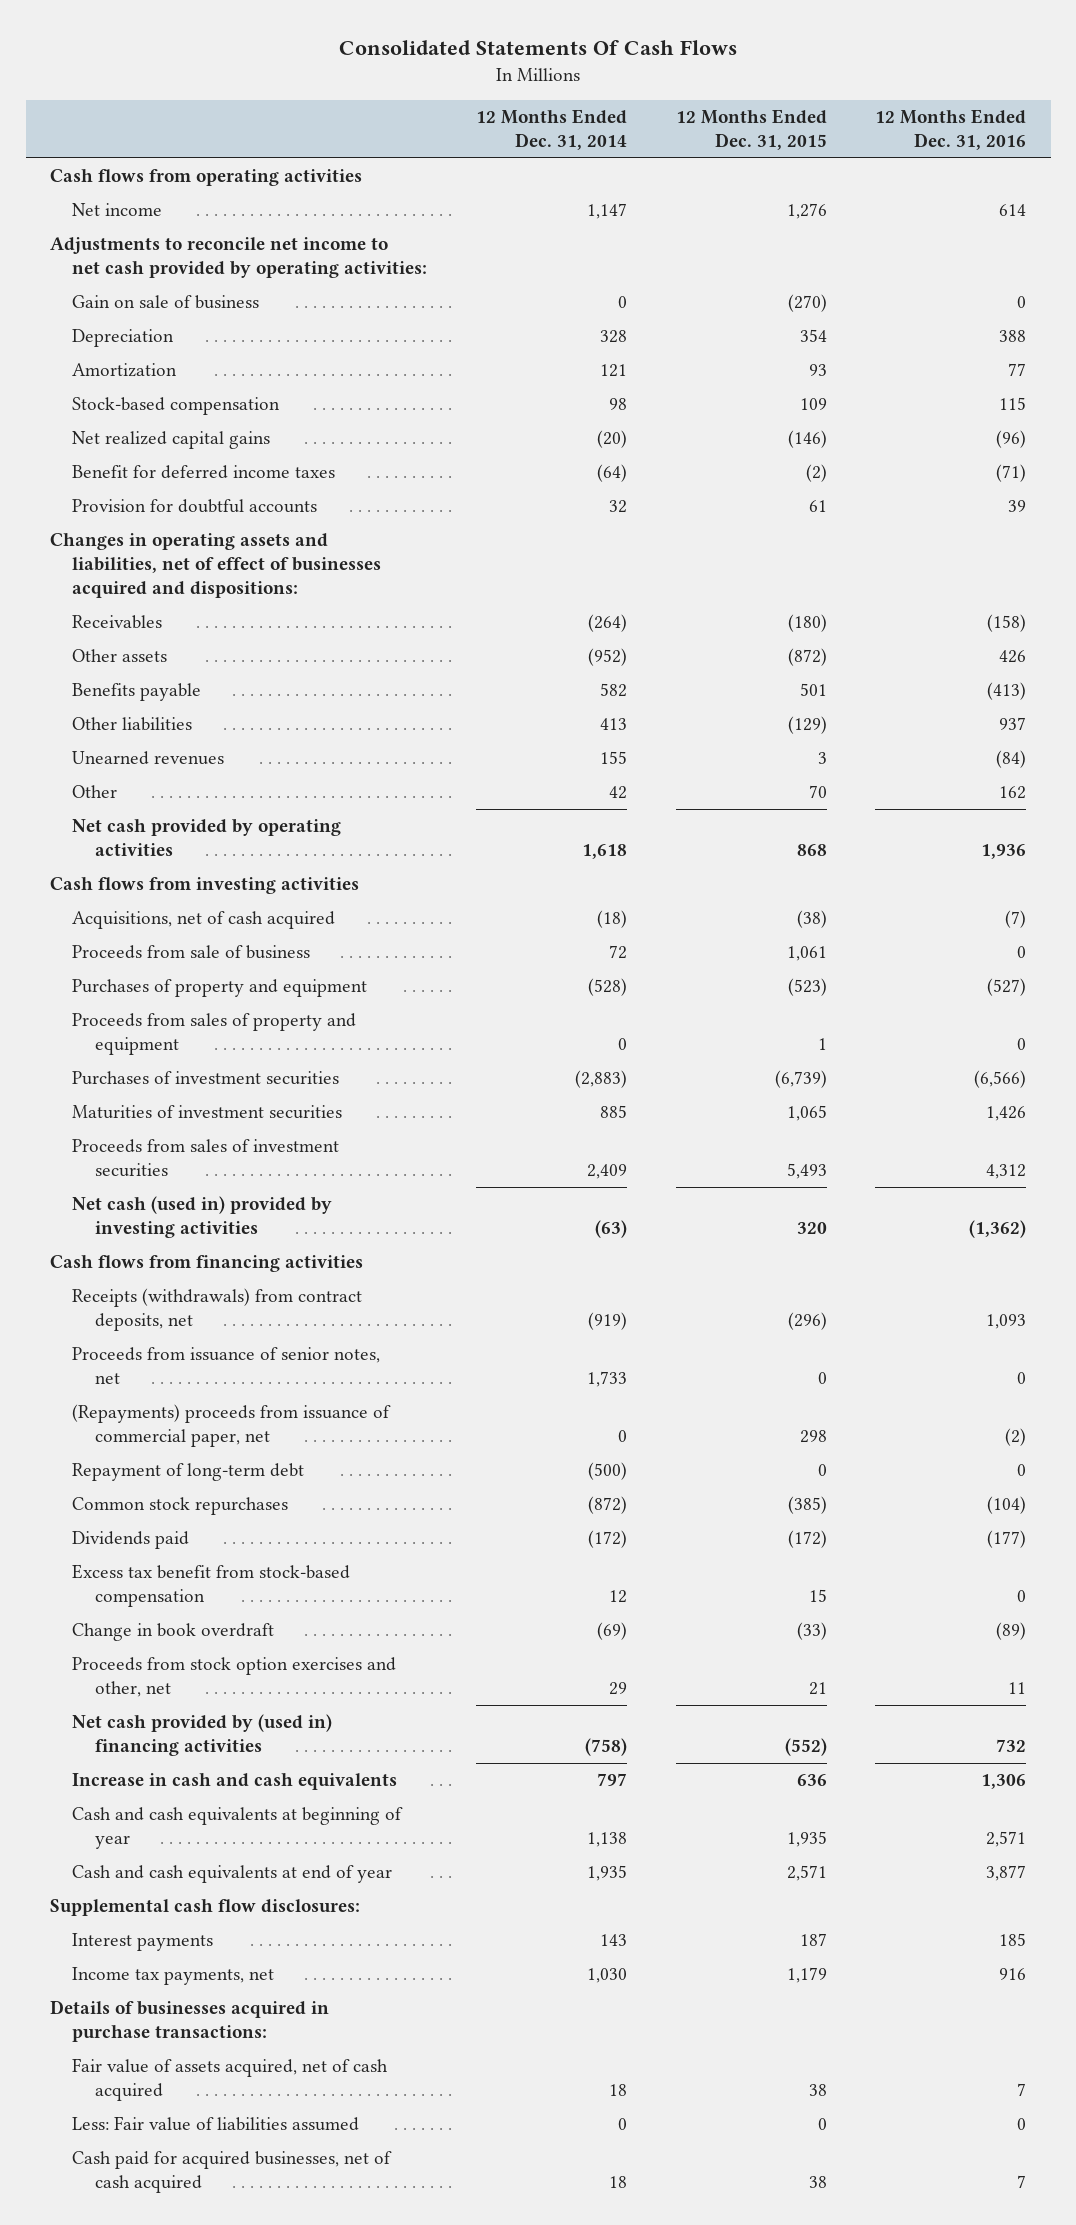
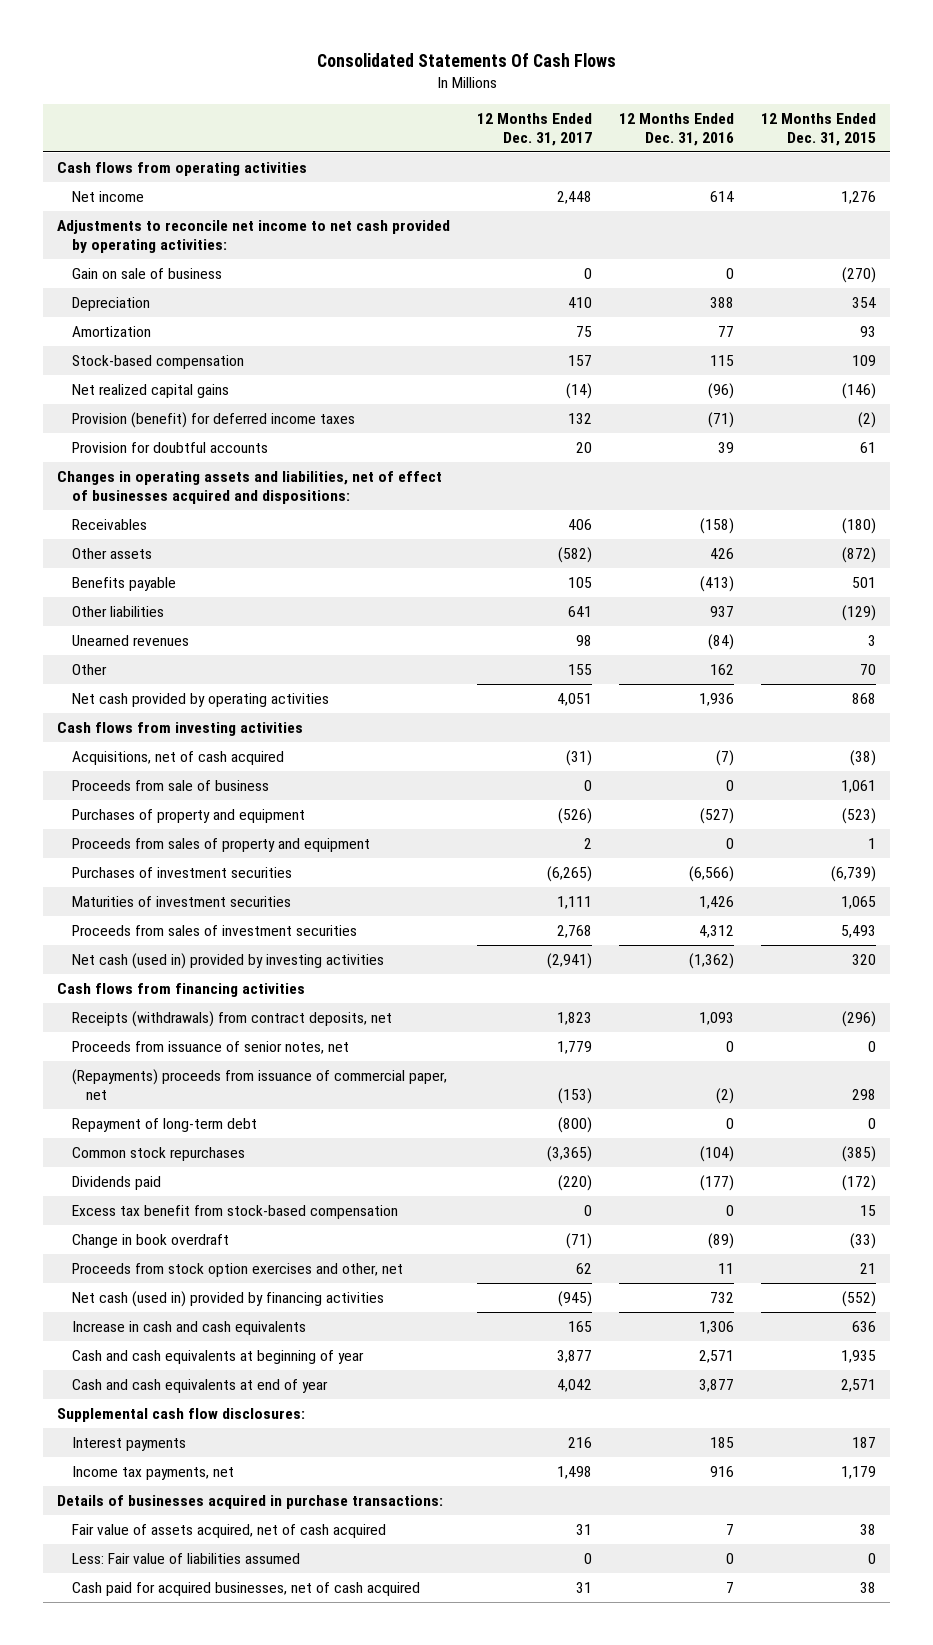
[476,109,628,151] 12 Months Ended Dec. 31, 2014 -> none
none -> [477,112,593,146] 12 Months Ended Dec. 31, 2017
[72,464,336,479] Benefit for deferred income taxes -> [71,412,355,429] Provision (benefit) for deferred income taxes
[72,1713,333,1757] Net cash provided by (used in) financing activities -> [71,1291,384,1308] Net cash (used in) provided by financing activities

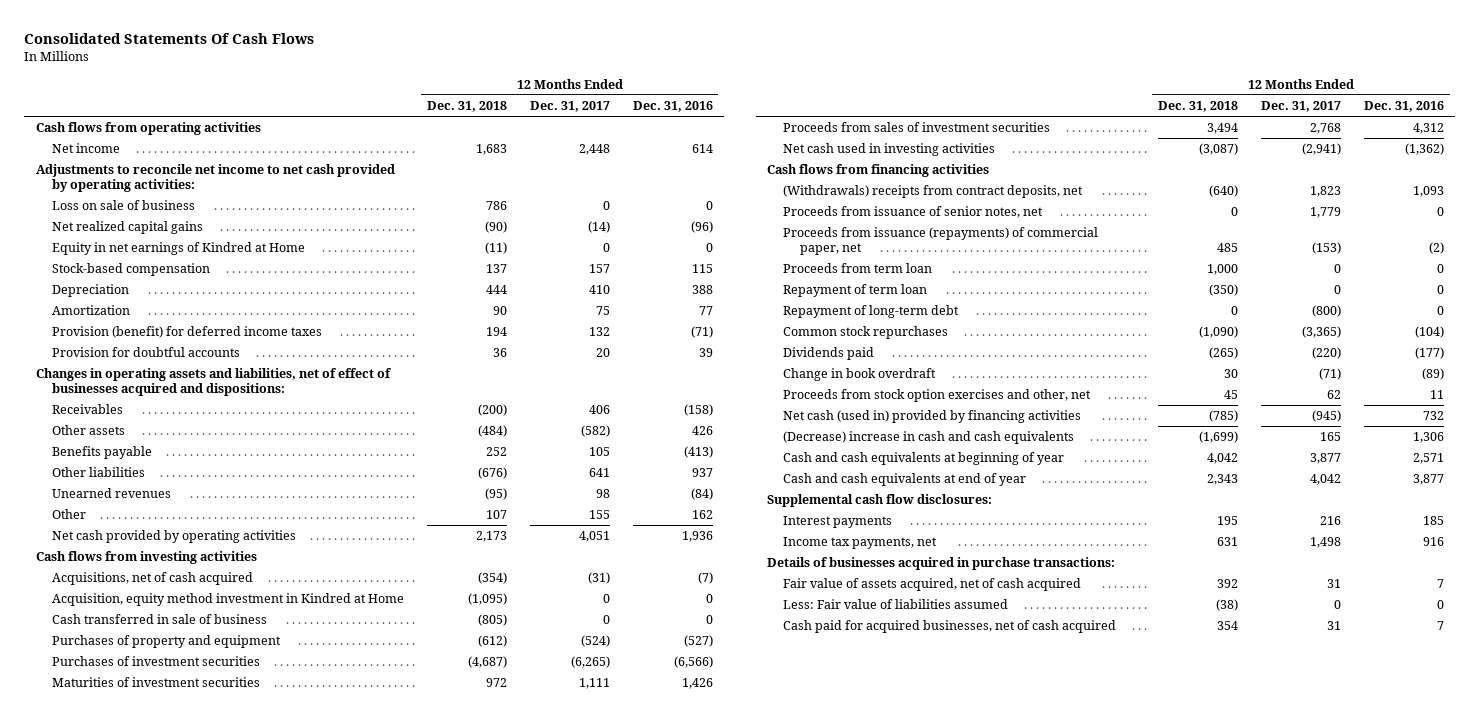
[761,112,877,146] 12 Months Ended Dec. 31, 2015 -> none
none -> [426,101,507,113] Dec. 31, 2018
[71,268,222,280] Gain on sale of business -> [51,200,195,211] Loss on sale of business
[71,384,229,399] Net realized capital gains -> [51,221,203,235] Net realized capital gains
none -> [51,242,305,256] Equity in net earnings of Kindred at Home
[71,355,244,370] Stock-based compensation -> [51,263,210,277] Stock-based compensation
[71,780,269,792] Proceeds from sale of business -> none
[71,838,370,853] Proceeds from sales of property and equipment -> none
none -> [51,593,404,607] Acquisition, equity method investment in Kindred at Home
none -> [51,614,267,625] Cash transferred in sale of business
[558,808,593,825] (526) -> [580,635,610,648] (524)
[71,953,384,970] Net cash (used in) provided by investing activities -> [783,143,996,157] Net cash used in investing activities
[71,1011,392,1028] Receipts (withdrawals) from contract deposits, net -> [783,185,1084,199] (Withdrawals) receipts from contract deposits, net
[71,1069,447,1101] (Repayments) proceeds from issuance of commercial paper, net -> [783,227,1099,255] Proceeds from issuance (repayments) of commercial paper, net
none -> [783,263,933,274] Proceeds from term loan
none -> [783,284,928,298] Repayment of term loan
[71,1205,398,1220] Excess tax benefit from stock-based compensation -> none
[71,1321,306,1336] Increase in cash and cash equivalents -> [783,431,1075,445] (Decrease) increase in cash and cash equivalents

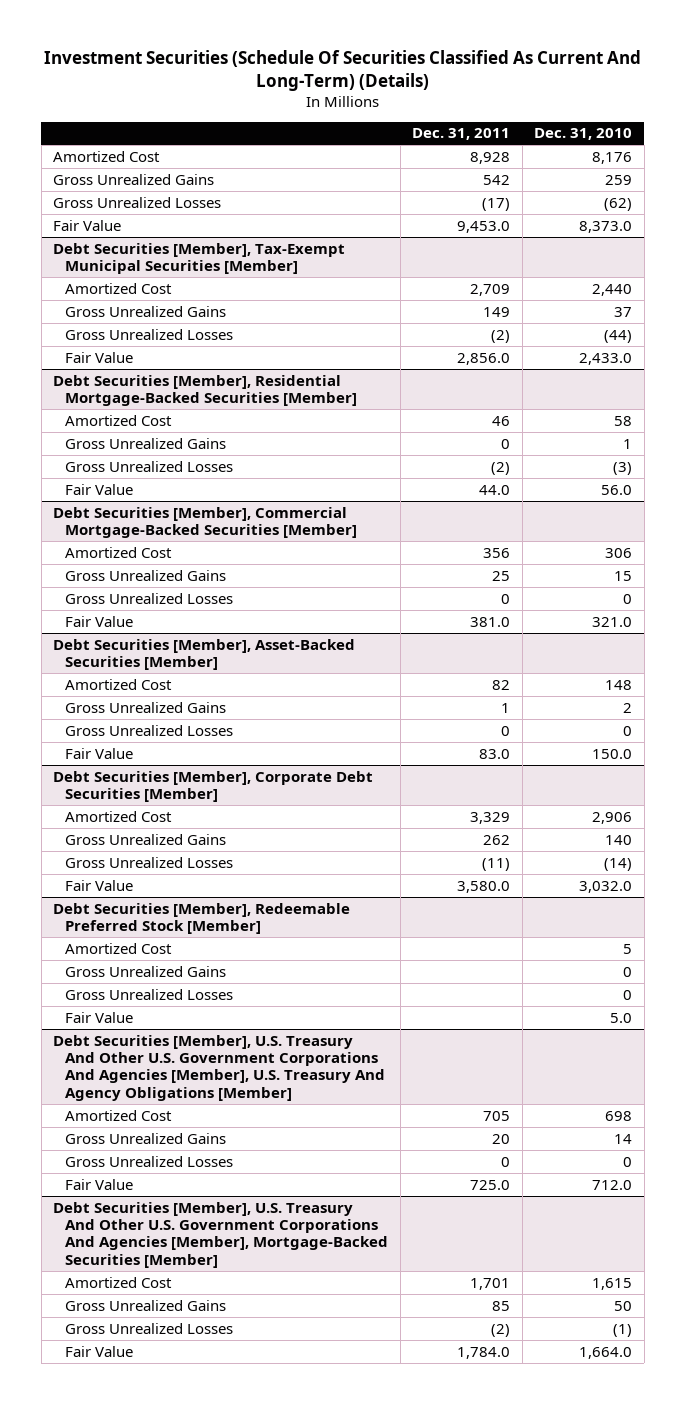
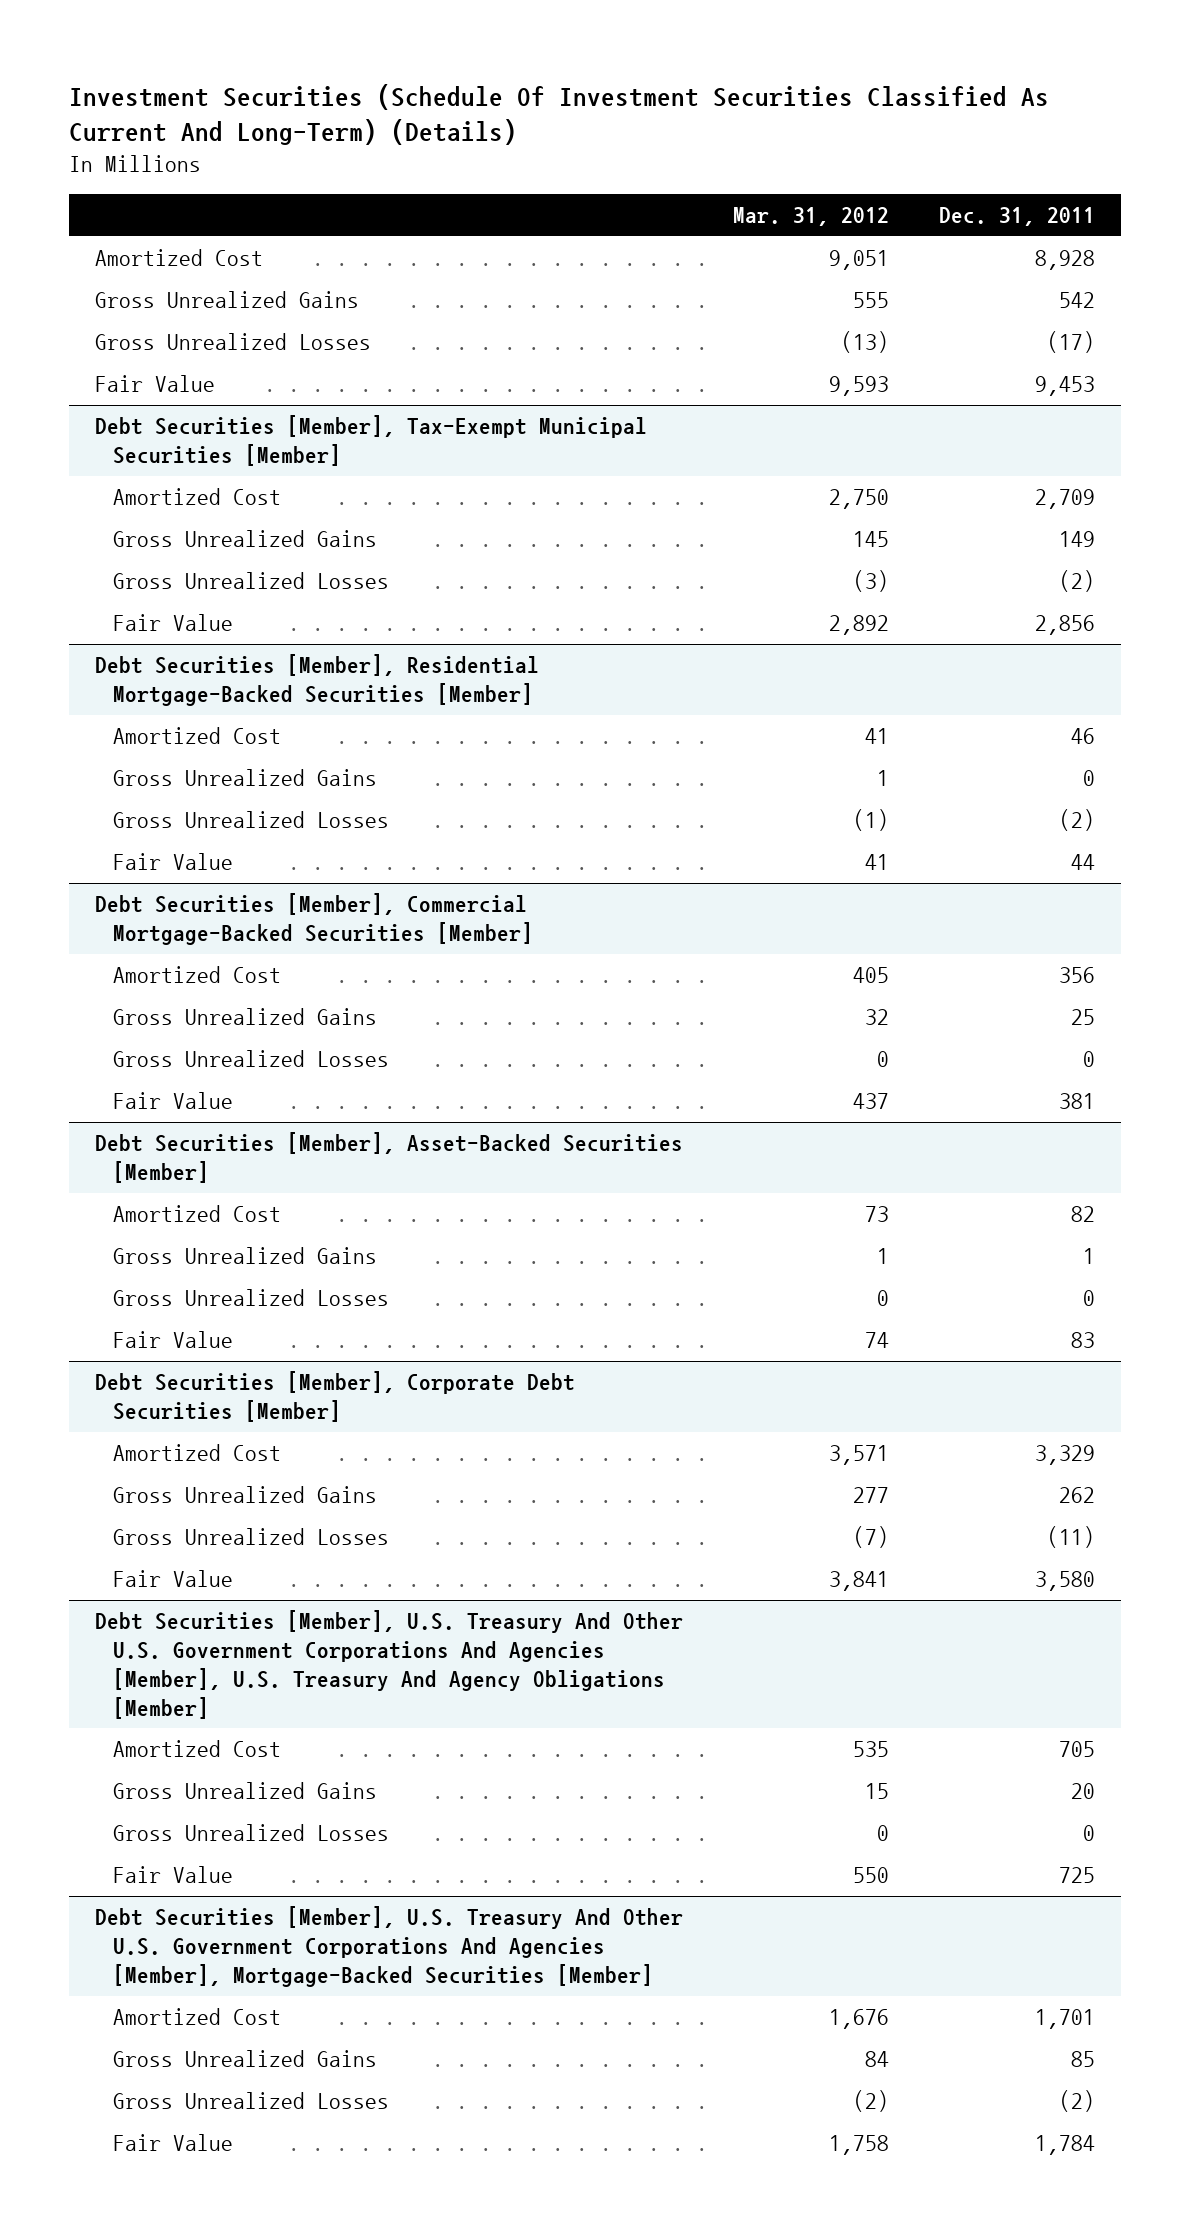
[43,49,641,91] Investment Securities (Schedule Of Securities Classified As Current And Long-Term) (Details) -> [69,83,1050,146] Investment Securities (Schedule Of Investment Securities Classified As Current And Long-Term) (Details)
[534,128,633,141] Dec. 31, 2010 -> none
none -> [732,207,889,227] Mar. 31, 2012
[457,220,511,233] 9,453.0 -> [1035,376,1096,397] 9,453
[457,352,511,365] 2,856.0 -> [1035,615,1096,636] 2,856
[479,484,511,495] 44.0 -> [1071,854,1096,871] 44
[470,616,511,627] 381.0 -> [1059,1093,1096,1110] 381
[479,748,511,759] 83.0 -> [1071,1332,1096,1349] 83
[53,902,351,934] Debt Securities [Member], Redeemable Preferred Stock [Member] -> none
[65,942,173,954] Amortized Cost -> none
[65,965,227,977] Gross Unrealized Gains -> none
[65,988,234,1000] Gross Unrealized Losses -> none
[65,1011,134,1023] Fair Value -> none
[457,880,511,893] 3,580.0 -> [1035,1571,1096,1592] 3,580
[470,1179,511,1190] 725.0 -> [1059,1867,1096,1884] 725
[457,1346,511,1359] 1,784.0 -> [1035,2135,1096,2156] 1,784

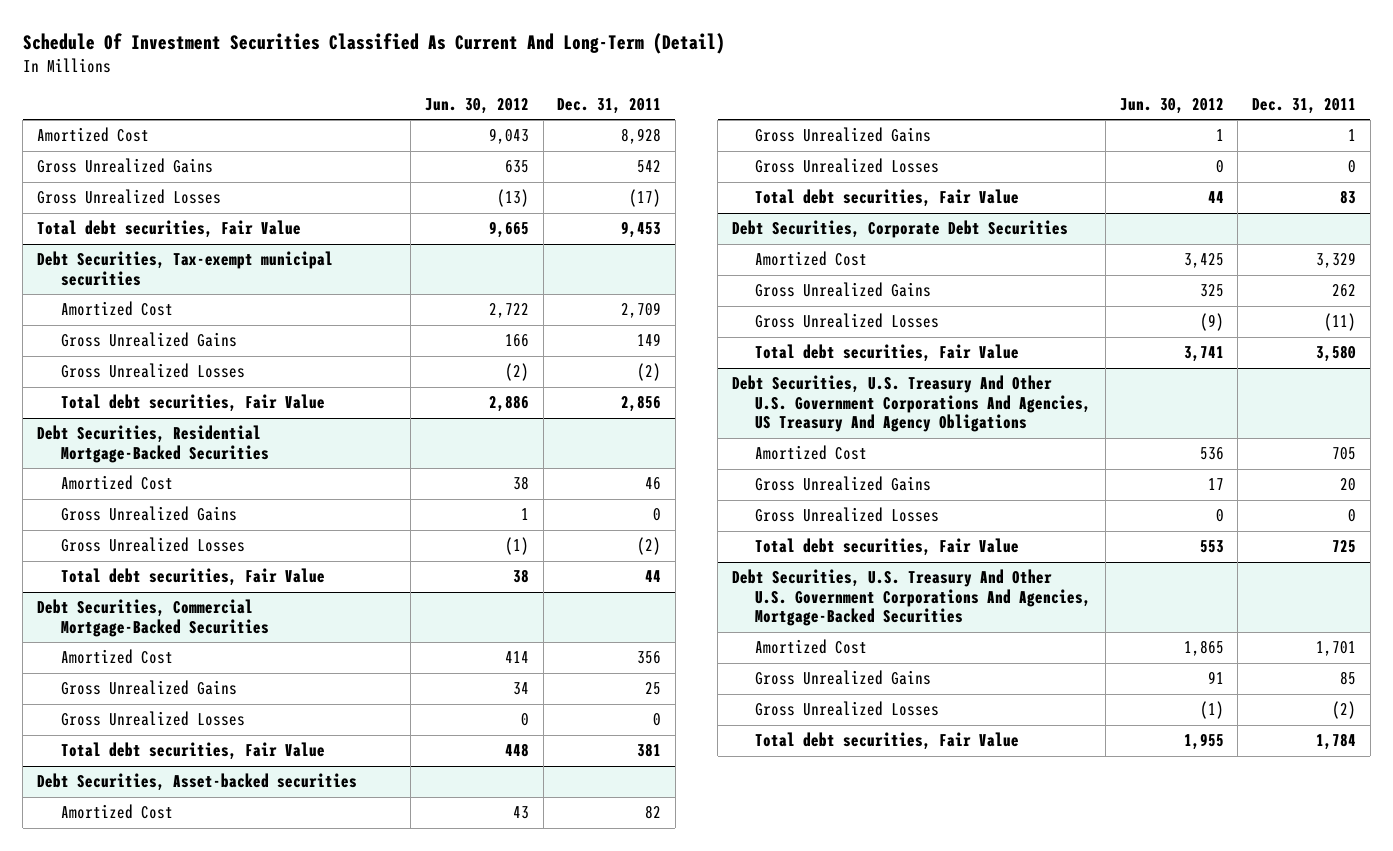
[69,83,1050,146] Investment Securities (Schedule Of Investment Securities Classified As Current And Long-Term) (Details) -> [22,33,725,55] Schedule Of Investment Securities Classified As Current And Long-Term (Detail)
[732,207,889,227] Mar. 31, 2012 -> none
none -> [425,97,530,114] Jun. 30, 2012
[94,375,215,393] Fair Value -> [36,220,301,239] Total debt securities, Fair Value
[94,415,647,467] Debt Securities [Member], Tax-Exempt Municipal Securities [Member] -> [36,251,333,286] Debt Securities, Tax-exempt municipal securities
[112,614,233,632] Fair Value -> [60,394,325,413] Total debt securities, Fair Value
[94,654,539,707] Debt Securities [Member], Residential Mortgage-Backed Securities [Member] -> [36,425,269,463] Debt Securities, Residential Mortgage-Backed Securities
[112,853,233,871] Fair Value -> [60,568,325,587] Total debt securities, Fair Value
[94,893,533,946] Debt Securities [Member], Commercial Mortgage-Backed Securities [Member] -> [36,599,269,637] Debt Securities, Commercial Mortgage-Backed Securities
[112,1092,233,1110] Fair Value -> [60,742,325,761] Total debt securities, Fair Value
[94,1132,683,1184] Debt Securities [Member], Asset-Backed Securities [Member] -> [36,773,357,792] Debt Securities, Asset-backed securities
[112,1331,233,1349] Fair Value -> [755,189,1020,208] Total debt securities, Fair Value
[94,1371,575,1423] Debt Securities [Member], Corporate Debt Securities [Member] -> [731,220,1068,239] Debt Securities, Corporate Debt Securities
[112,1570,233,1588] Fair Value -> [755,344,1020,363] Total debt securities, Fair Value
[94,1610,683,1719] Debt Securities [Member], U.S. Treasury And Other U.S. Government Corporations And Agencies [Member], U.S. Treasury And Agency Obligations [Member] -> [731,375,1092,433] Debt Securities, U.S. Treasury And Other U.S. Government Corporations And Agencies, US Treasury And Agency Obligations
[112,1866,233,1884] Fair Value -> [755,538,1020,557] Total debt securities, Fair Value
[94,1906,683,1987] Debt Securities [Member], U.S. Treasury And Other U.S. Government Corporations And Agencies [Member], Mortgage-Backed Securities [Member] -> [731,569,1092,627] Debt Securities, U.S. Treasury And Other U.S. Government Corporations And Agencies, Mortgage-Backed Securities
[112,2134,233,2152] Fair Value -> [755,732,1020,751] Total debt securities, Fair Value

